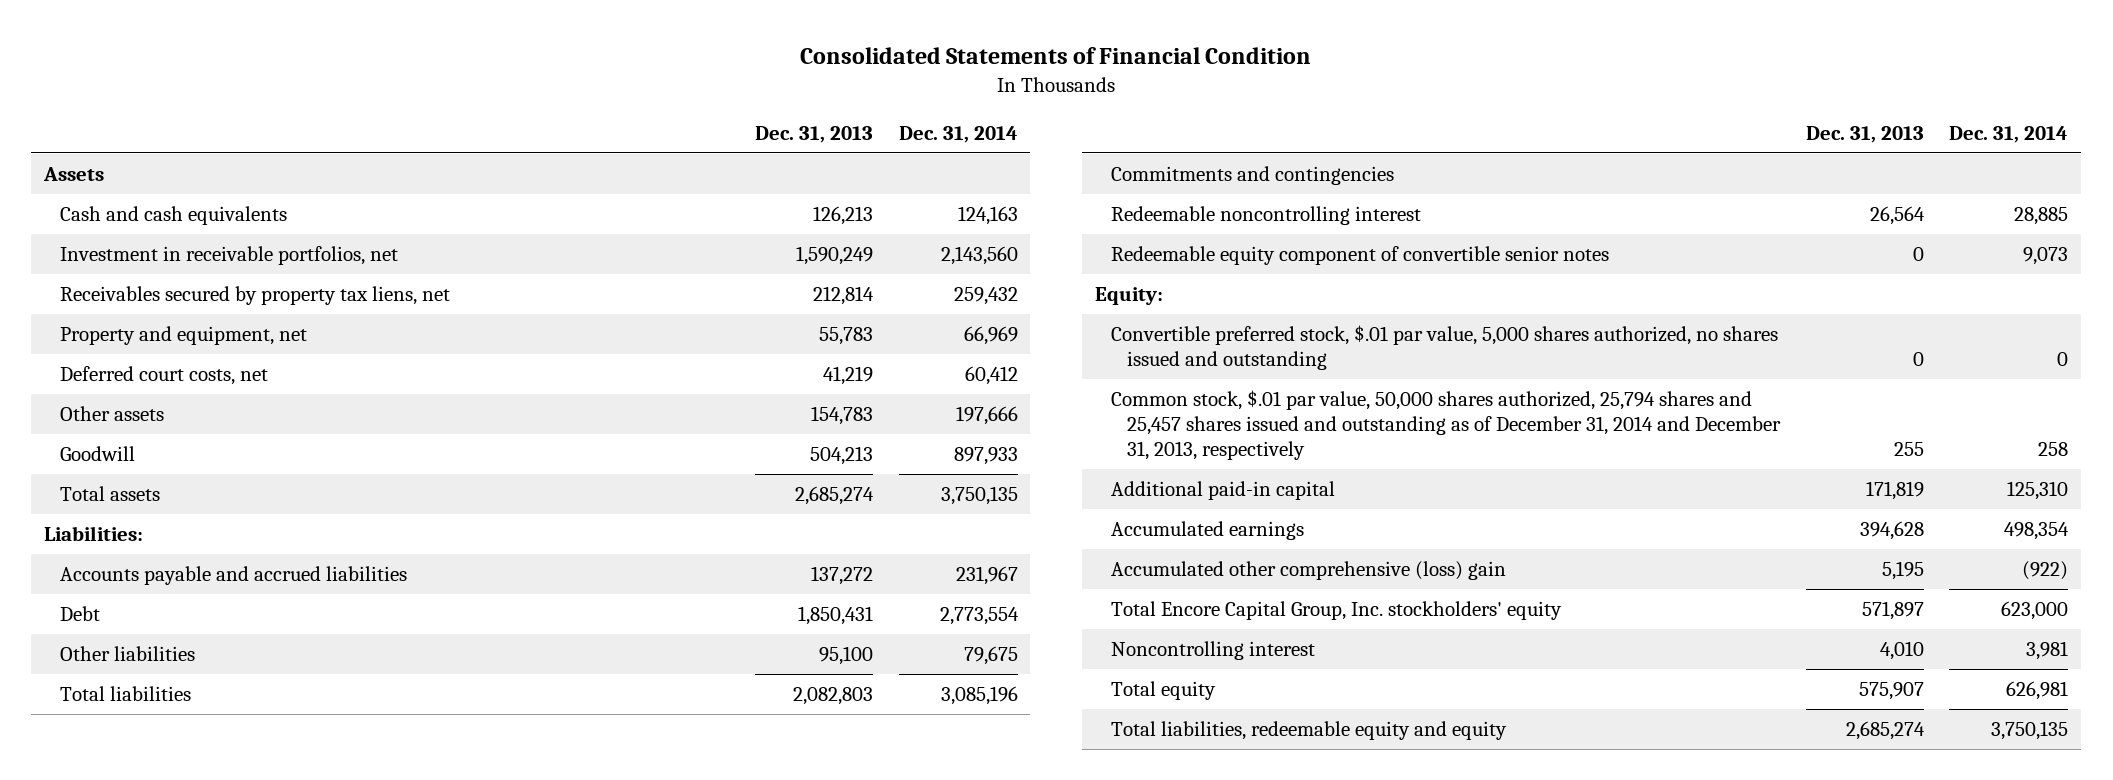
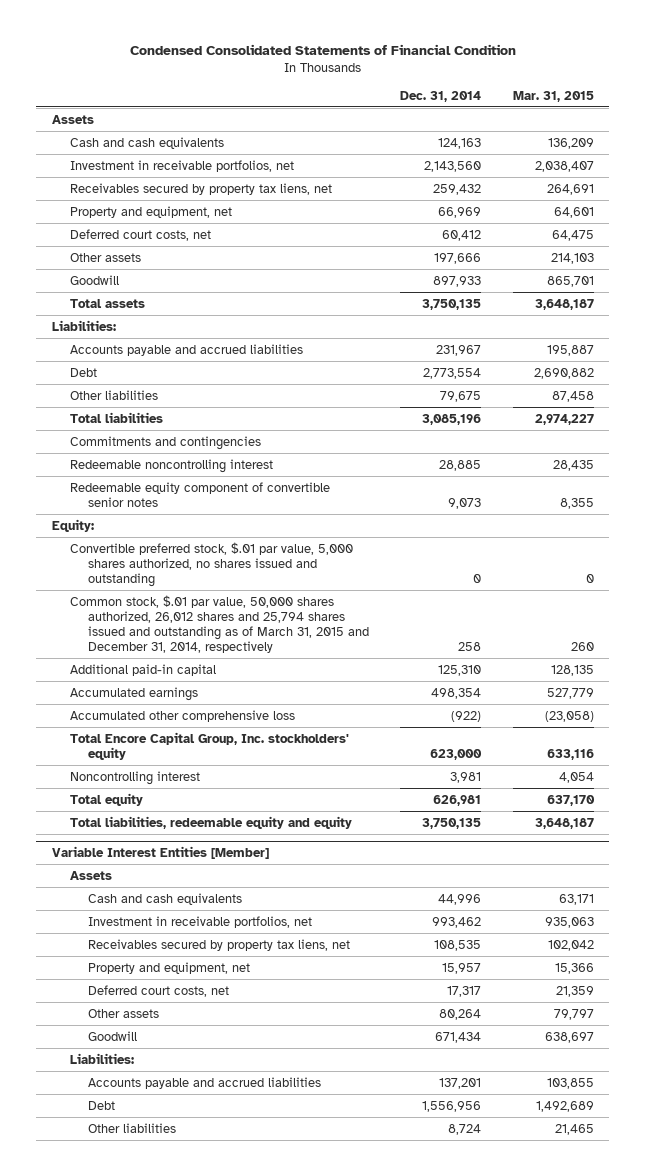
[800,46,1312,64] Consolidated Statements of Financial Condition -> [129,44,516,56] Condensed Consolidated Statements of Financial Condition
[754,125,873,143] Dec. 31, 2013 -> none
none -> [512,90,594,102] Mar. 31, 2015
[1111,390,1781,460] Common stock, $.01 par value, 50,000 shares authorized, 25,794 shares and 25,457 shares issued and outstanding as of December 31, 2014 and December 31, 2013, respectively -> [69,594,369,654] Common stock, $.01 par value, 50,000 shares authorized, 26,012 shares and 25,794 shares issued and outstanding as of March 31, 2015 and December 31, 2014, respectively
[1111,561,1507,581] Accumulated other comprehensive (loss) gain -> [69,709,295,722] Accumulated other comprehensive loss
none -> [51,846,269,860] Variable Interest Entities [Member]
none -> [69,870,112,880] Assets
none -> [87,892,242,905] Cash and cash equivalents
none -> [87,915,312,928] Investment in receivable portfolios, net
none -> [87,938,350,951] Receivables secured by property tax liens, net
none -> [87,961,250,974] Property and equipment, net
none -> [87,984,229,997] Deferred court costs, net
none -> [87,1008,159,1018] Other assets
none -> [87,1030,137,1041] Goodwill
none -> [69,1052,134,1064] Liabilities:
none -> [87,1076,321,1089] Accounts payable and accrued liabilities
none -> [87,1100,115,1110] Debt
none -> [87,1122,176,1133] Other liabilities

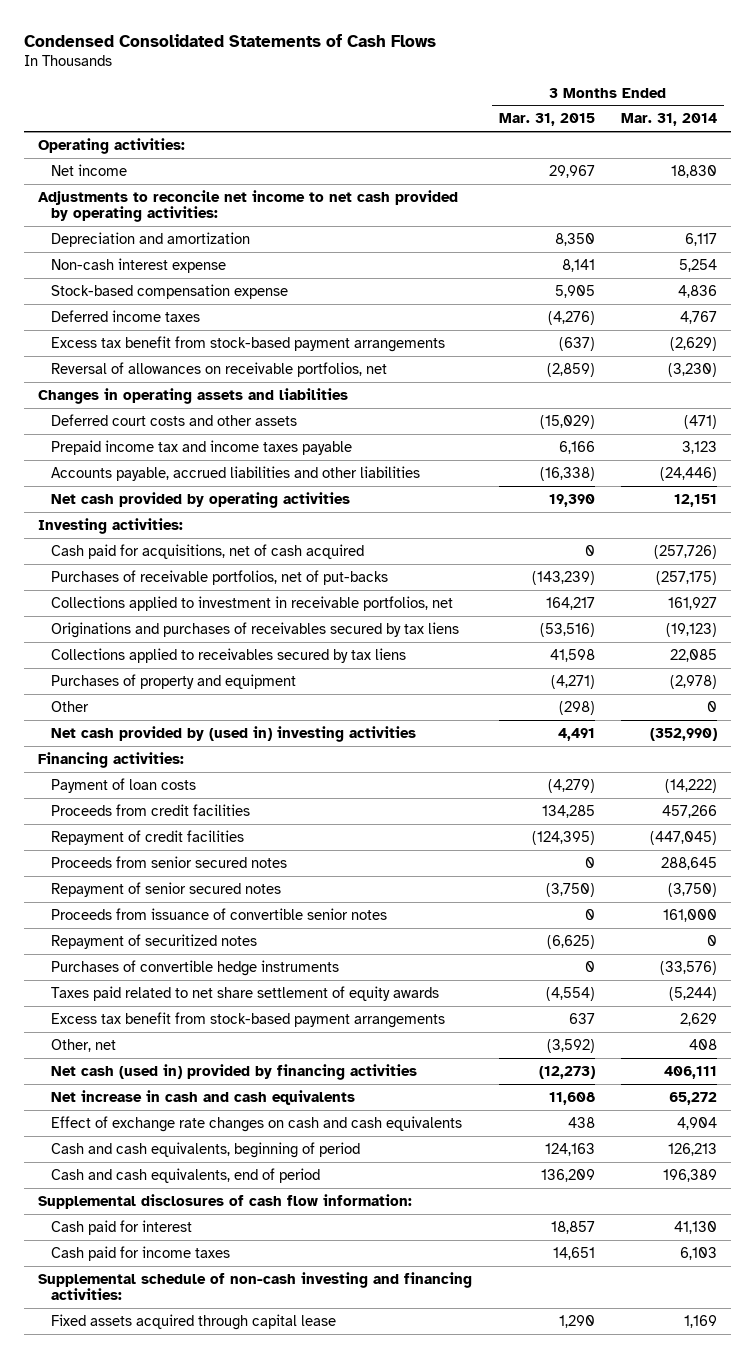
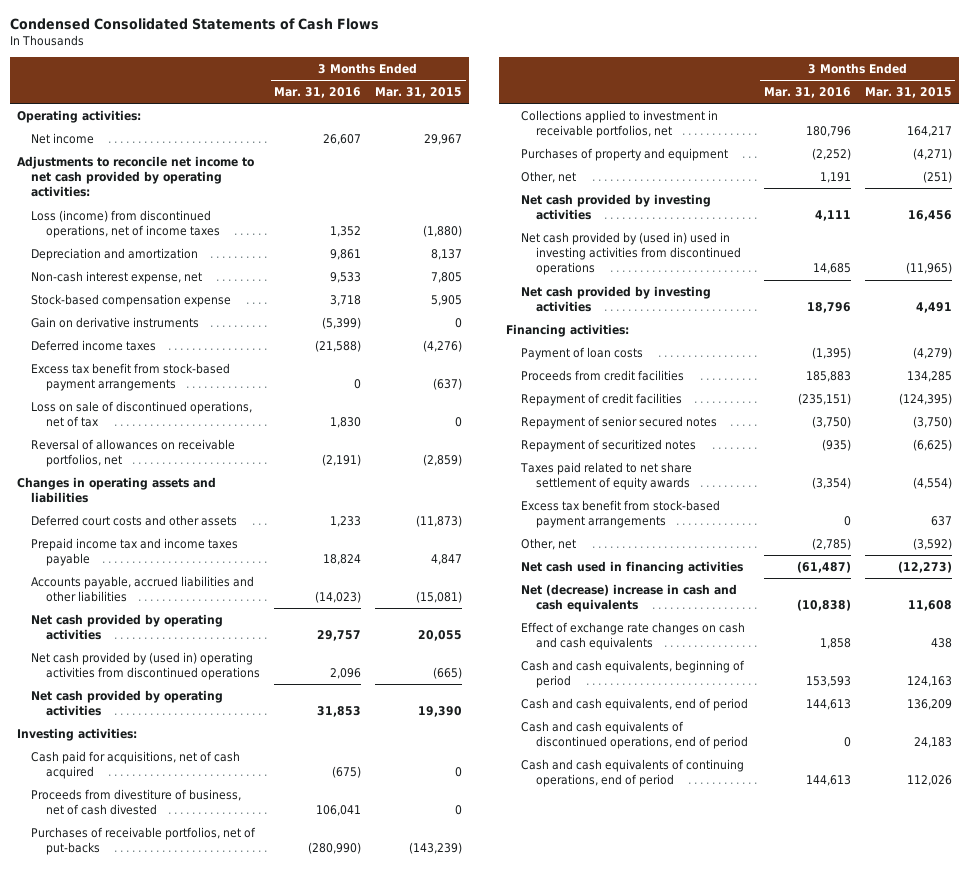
[621,113,718,127] Mar. 31, 2014 -> none
none -> [274,87,362,99] Mar. 31, 2016
none -> [31,209,221,239] Loss (income) from discontinued operations, net of income taxes
[554,232,595,246] 8,350 -> [431,248,463,260] 8,137
[51,257,227,273] Non-cash interest expense -> [31,270,203,284] Non-cash interest expense, net
[561,258,595,272] 8,141 -> [431,271,463,283] 7,805
none -> [31,316,200,328] Gain on derivative instruments
none -> [31,400,253,428] Loss on sale of discontinued operations, net of tax
[539,414,595,429] (15,029) -> [416,514,463,527] (11,873)
[558,440,595,454] 6,166 -> [431,554,463,566] 4,847
[539,466,595,481] (16,338) -> [416,591,463,604] (15,081)
none -> [31,613,224,641] Net cash provided by operating activities
none -> [31,651,261,681] Net cash provided by (used in) operating activities from discontinued operations
none -> [31,788,242,816] Proceeds from divestiture of business, net of cash divested
[51,621,460,638] Originations and purchases of receivables secured by tax liens -> none
[51,647,407,663] Collections applied to receivables secured by tax liens -> none
[51,700,90,712] Other -> [521,170,577,183] Other, net
[558,700,595,715] (298) -> [922,170,952,183] (251)
[51,725,417,742] Net cash provided by (used in) investing activities -> [521,193,712,221] Net cash provided by investing activities
[557,727,595,741] 4,491 -> [907,210,952,222] 16,456
none -> [521,231,741,276] Net cash provided by (used in) used in investing activities from discontinued operations
none -> [521,285,712,313] Net cash provided by investing activities
[51,855,288,868] Proceeds from senior secured notes -> none
[51,907,388,920] Proceeds from issuance of convertible senior notes -> none
[51,959,340,976] Purchases of convertible hedge instruments -> none
[51,1063,418,1080] Net cash (used in) provided by financing activities -> [521,560,744,574] Net cash used in financing activities
[51,1089,356,1105] Net increase in cash and cash equivalents -> [521,583,738,613] Net (decrease) increase in cash and cash equivalents
[37,1193,412,1209] Supplemental disclosures of cash flow information: -> none
[51,1219,193,1235] Cash paid for interest -> none
[51,1245,231,1261] Cash paid for income taxes -> none
[37,1271,472,1301] Supplemental schedule of non-cash investing and financing activities: -> none
[51,1313,337,1330] Fixed assets acquired through capital lease -> none
none -> [521,720,748,750] Cash and cash equivalents of discontinued operations, end of period
none -> [521,758,745,788] Cash and cash equivalents of continuing operations, end of period

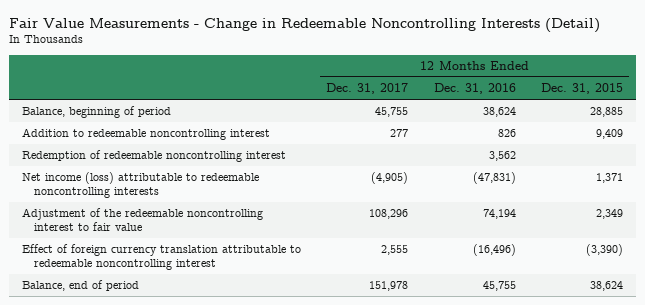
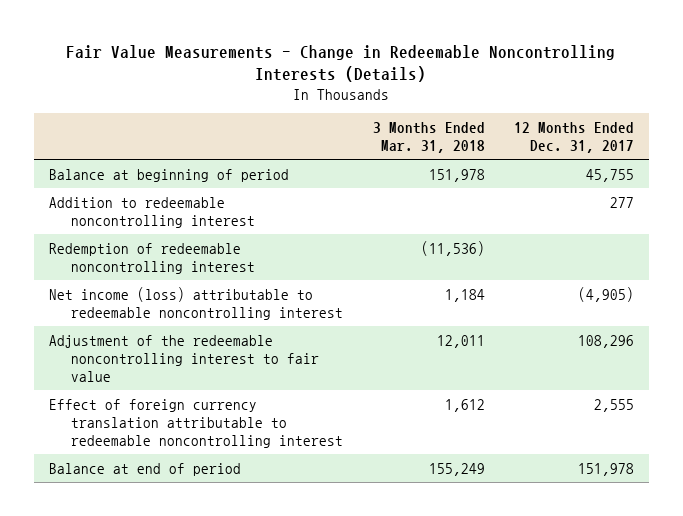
[9,17,601,33] Fair Value Measurements - Change in Redeemable Noncontrolling Interests (Detail) -> [66,44,616,83] Fair Value Measurements - Change in Redeemable Noncontrolling Interests (Details)
[433,83,516,95] Dec. 31, 2016 -> none
[541,83,624,95] Dec. 31, 2015 -> none
none -> [372,122,485,154] 3 Months Ended Mar. 31, 2018
[22,106,172,119] Balance, beginning of period -> [48,168,289,182] Balance at beginning of period
[22,172,260,199] Net income (loss) attributable to redeemable noncontrolling interests -> [48,286,344,320] Net income (loss) attributable to redeemable noncontrolling interest
[22,280,140,292] Balance, end of period -> [48,462,241,476] Balance at end of period

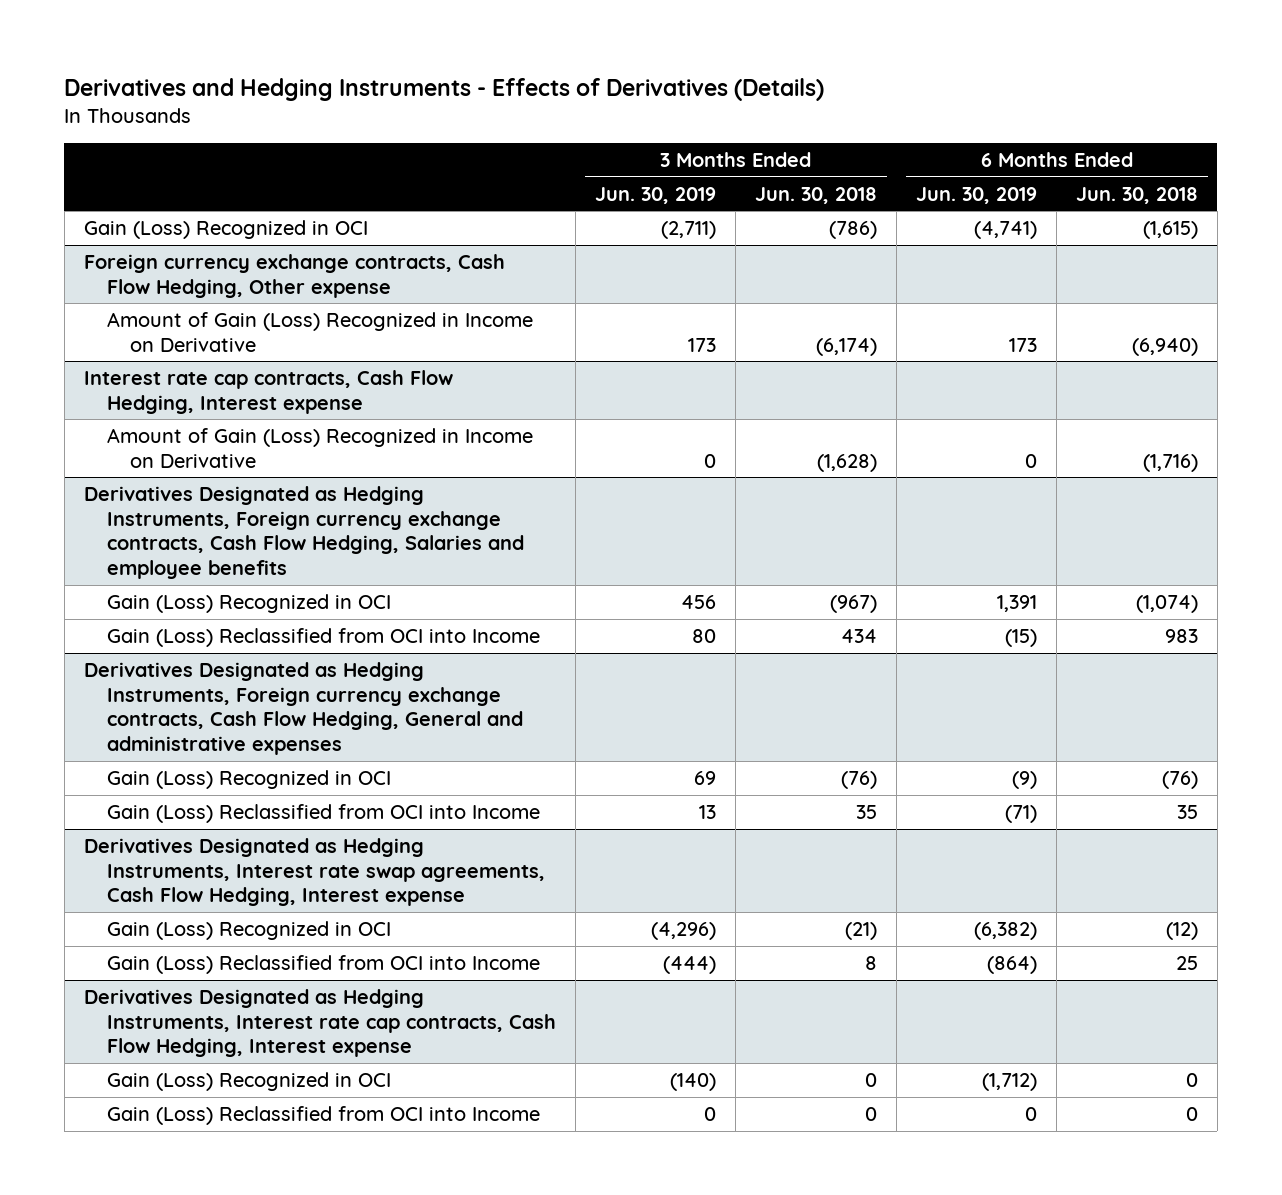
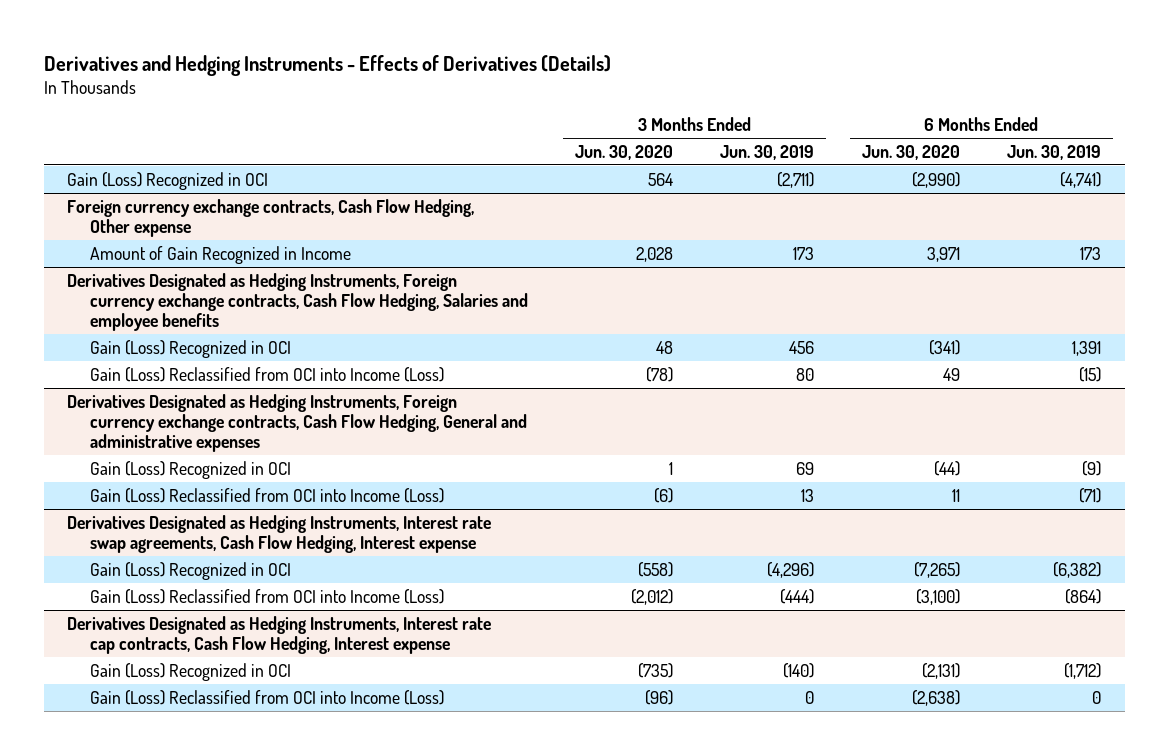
[754,186,877,204] Jun. 30, 2018 -> none
[1075,186,1198,204] Jun. 30, 2018 -> none
none -> [575,144,674,160] Jun. 30, 2020
none -> [861,144,960,160] Jun. 30, 2020
[83,370,453,414] Interest rate cap contracts, Cash Flow Hedging, Interest expense -> none
[106,428,533,468] Amount of Gain (Loss) Recognized in Income on Derivative -> none
[106,312,533,352] Amount of Gain (Loss) Recognized in Income on Derivative -> [89,245,351,264] Amount of Gain Recognized in Income
[106,628,540,648] Gain (Loss) Reclassified from OCI into Income -> [89,366,444,382] Gain (Loss) Reclassified from OCI into Income (Loss)
[106,804,540,824] Gain (Loss) Reclassified from OCI into Income -> [89,487,444,503] Gain (Loss) Reclassified from OCI into Income (Loss)
[106,955,540,975] Gain (Loss) Reclassified from OCI into Income -> [89,588,444,604] Gain (Loss) Reclassified from OCI into Income (Loss)
[106,1106,540,1126] Gain (Loss) Reclassified from OCI into Income -> [89,689,444,705] Gain (Loss) Reclassified from OCI into Income (Loss)

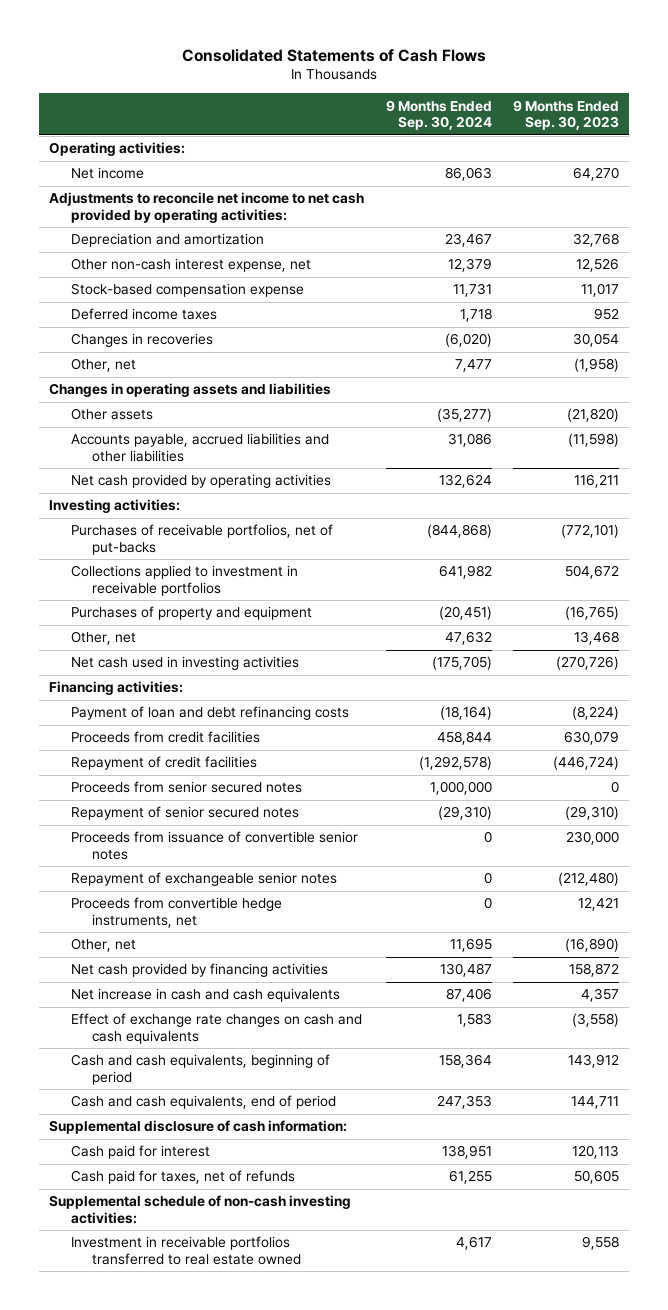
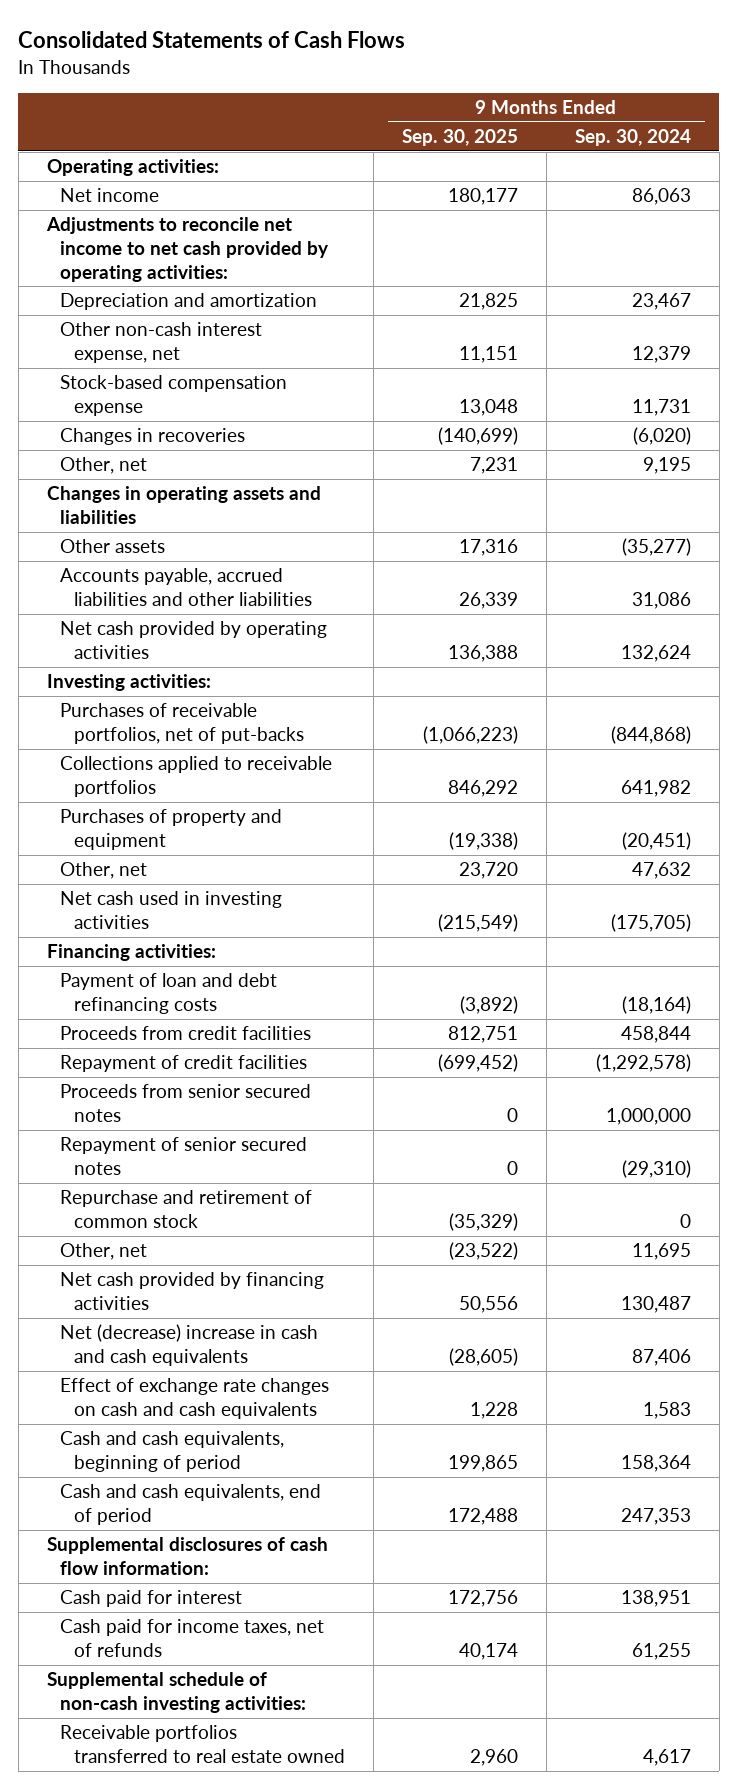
[512,99,619,131] 9 Months Ended Sep. 30, 2023 -> none
none -> [402,129,519,147] Sep. 30, 2025
[70,308,217,321] Deferred income taxes -> none
[454,359,492,373] 7,477 -> [642,457,691,475] 9,195
[70,565,298,596] Collections applied to investment in receivable portfolios -> [60,756,333,797] Collections applied to receivable portfolios
[70,831,358,860] Proceeds from issuance of convertible senior notes -> none
[70,872,337,887] Repayment of exchangeable senior notes -> none
[70,897,282,928] Proceeds from convertible hedge instruments, net -> none
none -> [60,1190,313,1228] Repurchase and retirement of common stock
[70,988,340,1003] Net increase in cash and cash equivalents -> [60,1324,319,1366] Net (decrease) increase in cash and cash equivalents
[49,1120,348,1135] Supplemental disclosure of cash information: -> [46,1537,328,1575] Supplemental disclosures of cash flow information:
[70,1170,295,1185] Cash paid for taxes, net of refunds -> [60,1619,325,1657] Cash paid for income taxes, net of refunds
[70,1236,302,1265] Investment in receivable portfolios transferred to real estate owned -> [60,1725,346,1763] Receivable portfolios transferred to real estate owned

